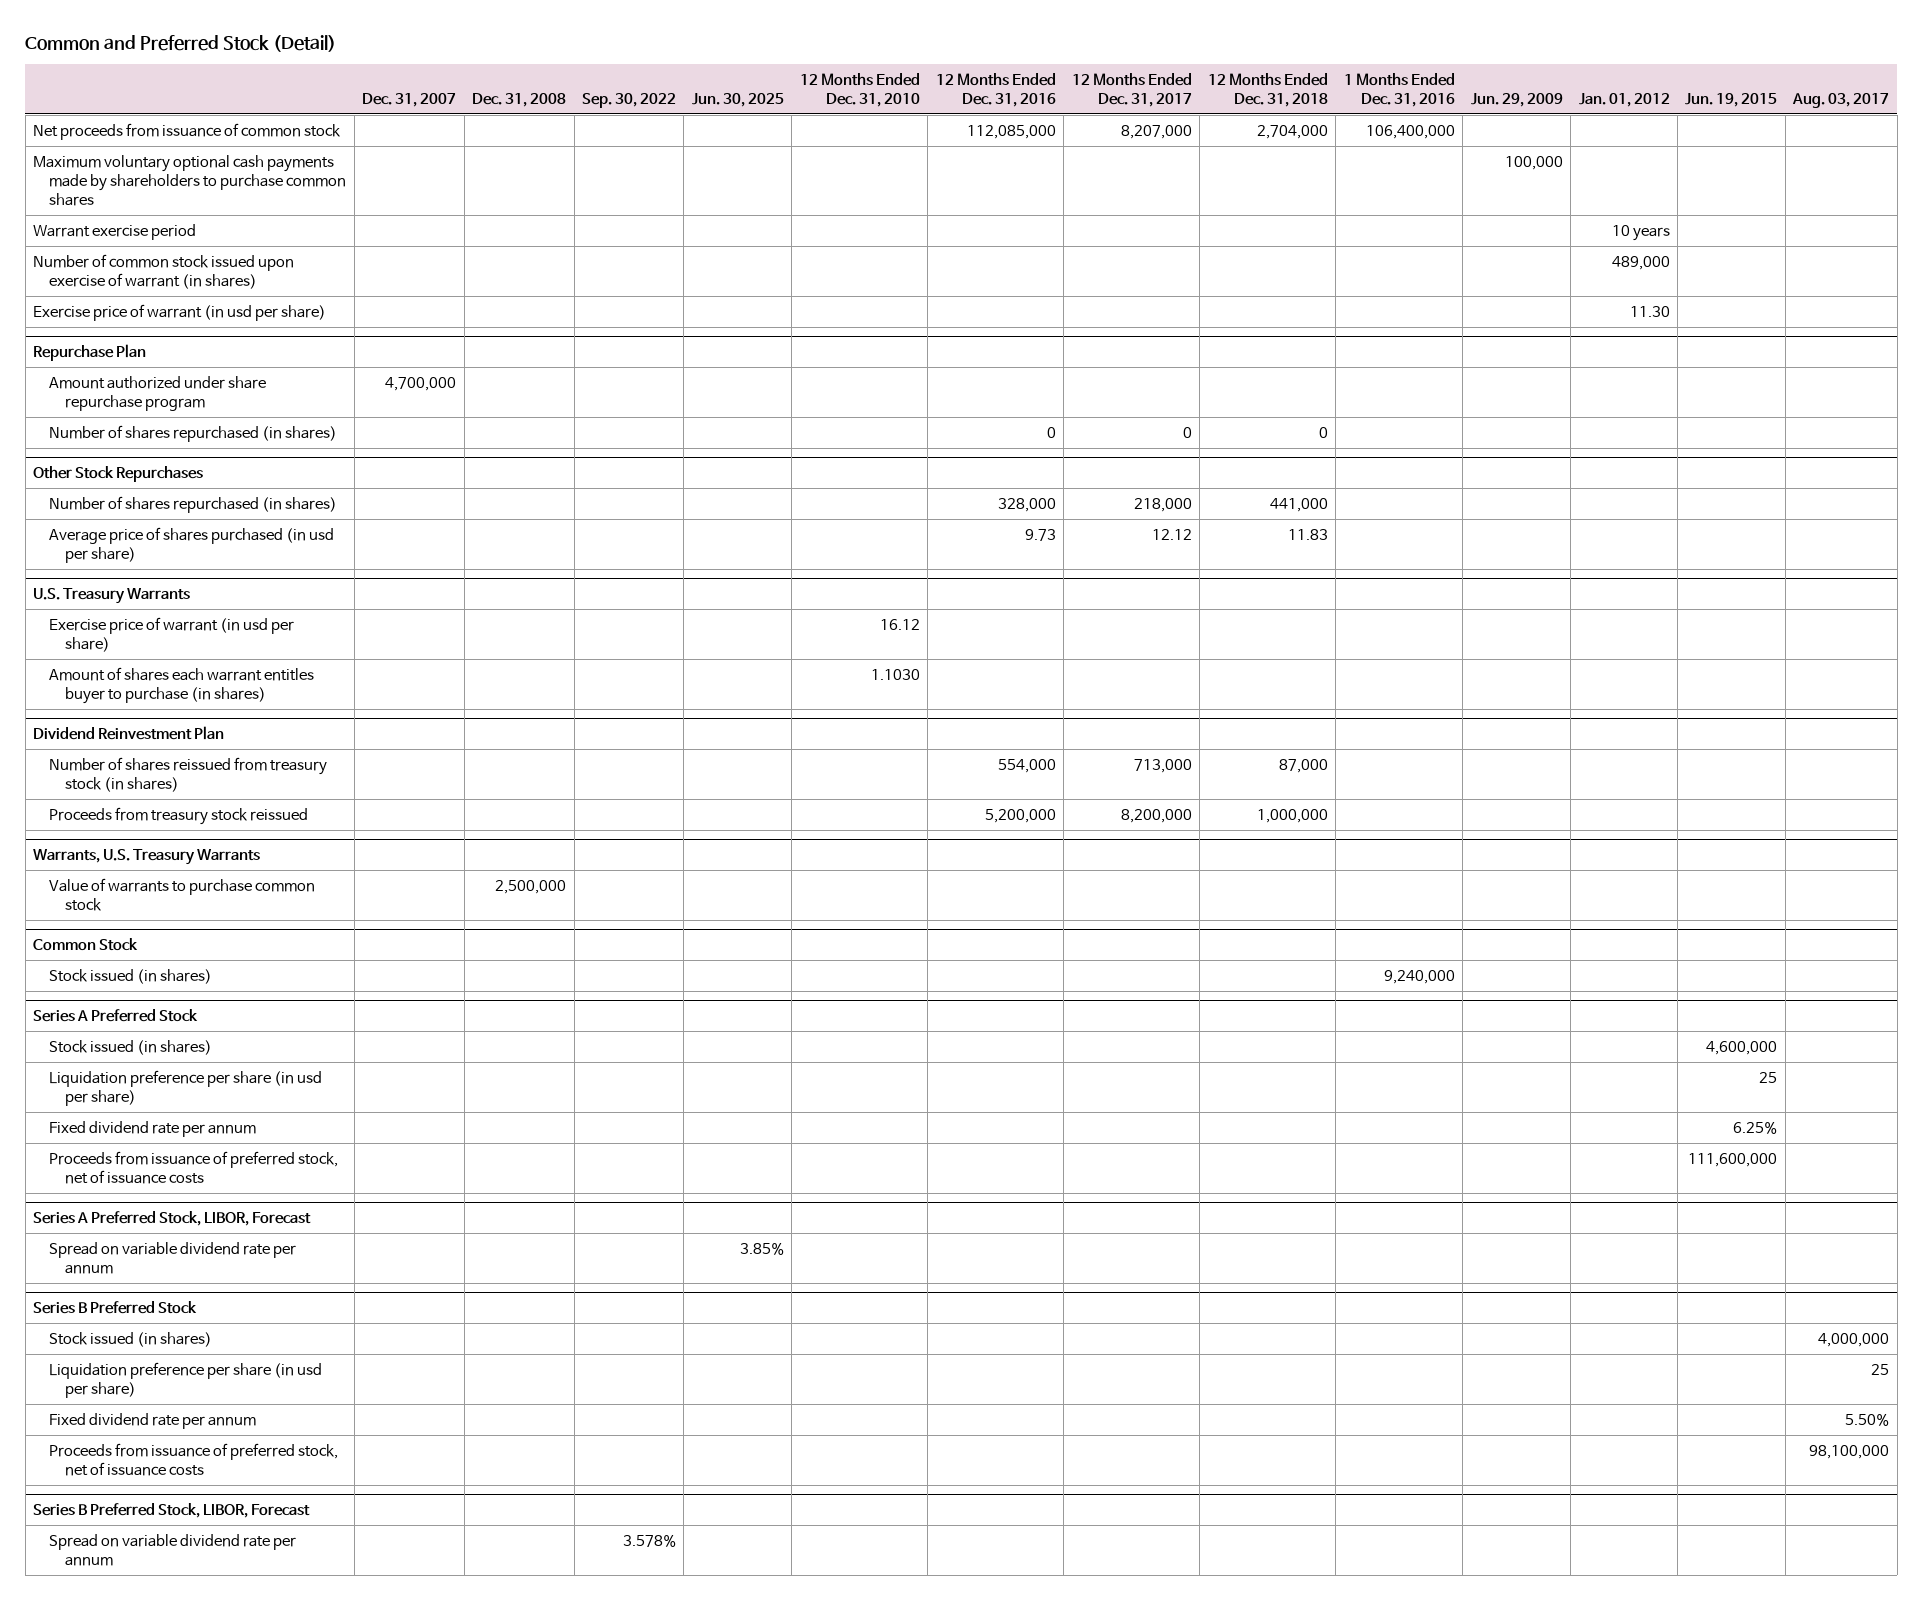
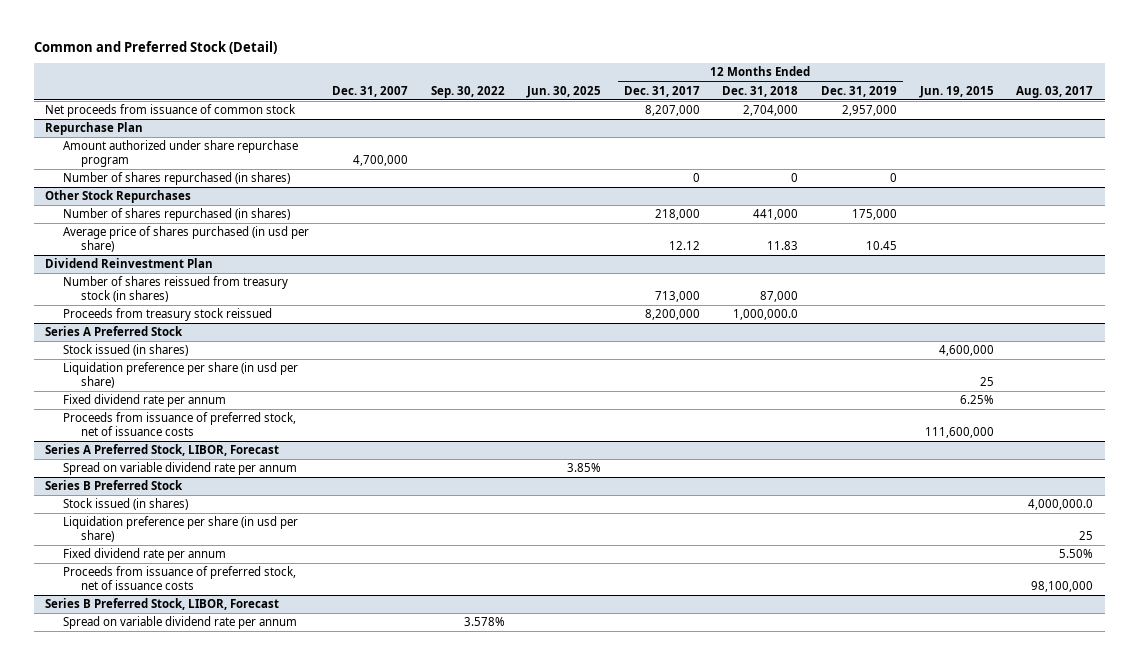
[472,92,567,107] Dec. 31, 2008 -> none
[799,72,920,107] 12 Months Ended Dec. 31, 2010 -> none
[935,72,1056,107] 12 Months Ended Dec. 31, 2016 -> none
[1343,72,1455,107] 1 Months Ended Dec. 31, 2016 -> none
[1470,92,1563,107] Jun. 29, 2009 -> none
[1578,92,1670,107] Jan. 01, 2012 -> none
none -> [820,85,897,97] Dec. 31, 2019
[33,154,347,206] Maximum voluntary optional cash payments made by shareholders to purchase common shares -> none
[33,223,197,240] Warrant exercise period -> none
[33,253,295,289] Number of common stock issued upon exercise of warrant (in shares) -> none
[33,303,327,321] Exercise price of warrant (in usd per share) -> none
[33,588,191,605] U.S. Treasury Warrants -> none
[49,616,295,652] Exercise price of warrant (in usd per share) -> none
[49,666,315,704] Amount of shares each warrant entitles buyer to purchase (in shares) -> none
[33,849,261,866] Warrants, U.S. Treasury Warrants -> none
[49,877,316,911] Value of warrants to purchase common stock -> none
[33,938,139,952] Common Stock -> none
[49,968,213,984] Stock issued (in shares) -> none
[1256,808,1328,823] 1,000,000 -> [733,309,799,321] 1,000,000.0
[1818,1332,1890,1347] 4,000,000 -> [1028,499,1094,511] 4,000,000.0

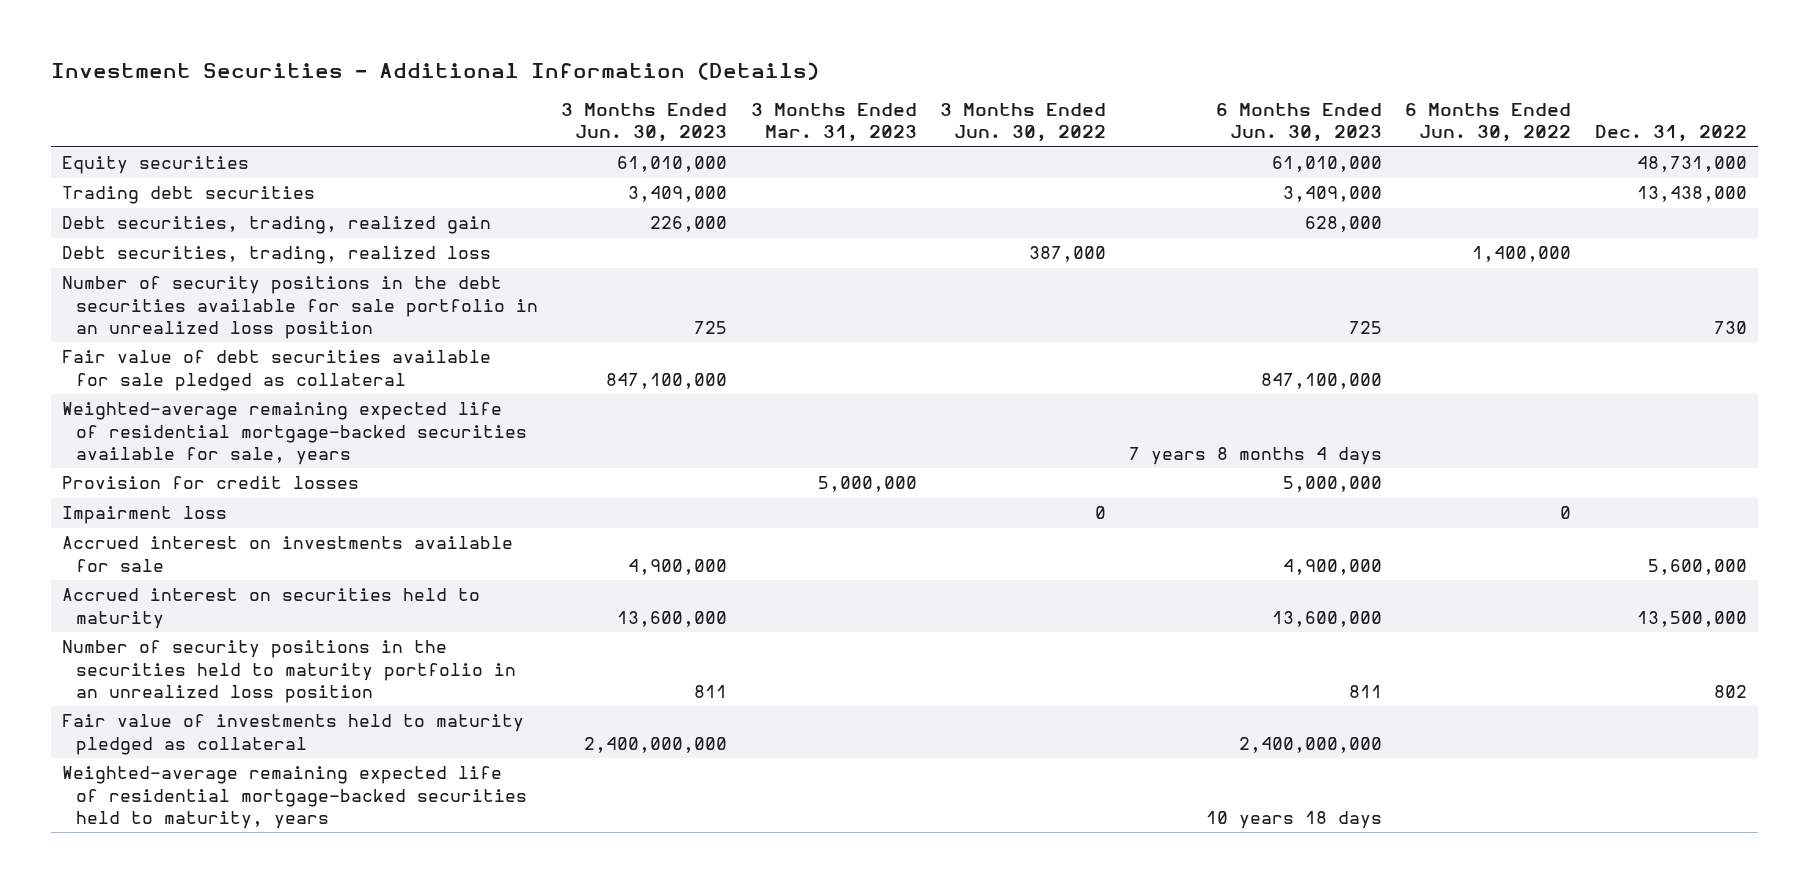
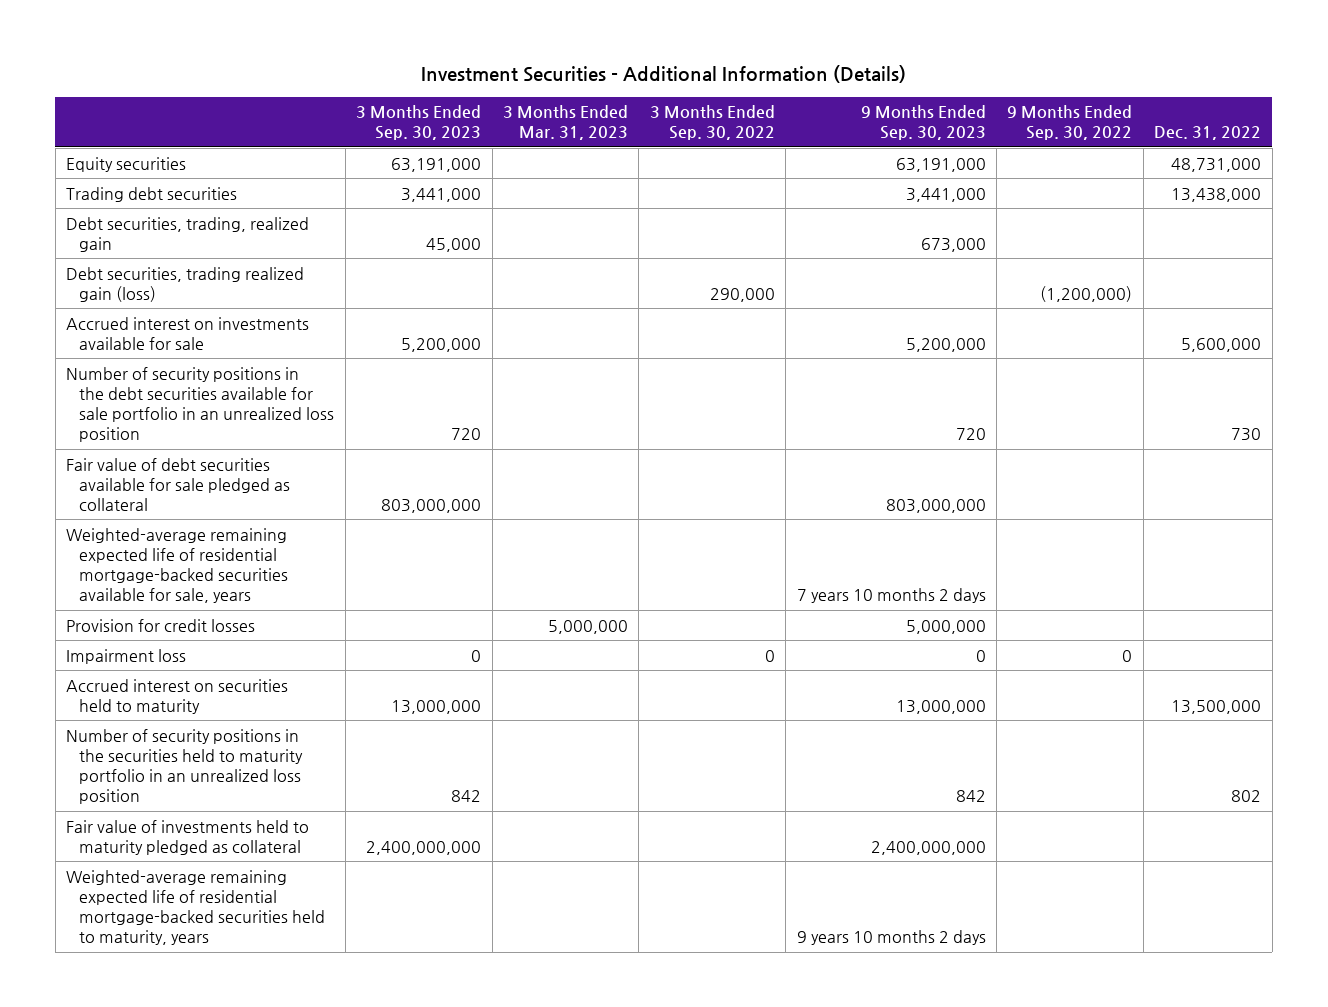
[561,103,728,143] 3 Months Ended Jun. 30, 2023 -> none
[939,103,1106,143] 3 Months Ended Jun. 30, 2022 -> none
[1216,103,1383,143] 6 Months Ended Jun. 30, 2023 -> none
[1405,103,1572,143] 6 Months Ended Jun. 30, 2022 -> none
none -> [356,105,482,141] 3 Months Ended Sep. 30, 2023
none -> [649,105,775,141] 3 Months Ended Sep. 30, 2022
none -> [860,105,986,141] 9 Months Ended Sep. 30, 2023
none -> [1007,105,1133,141] 9 Months Ended Sep. 30, 2022
[62,246,492,265] Debt securities, trading, realized loss -> [66,266,305,302] Debt securities, trading realized gain (loss)
[62,536,514,572] Accrued interest on investments available for sale -> [66,316,310,350] Accrued interest on investments available for sale

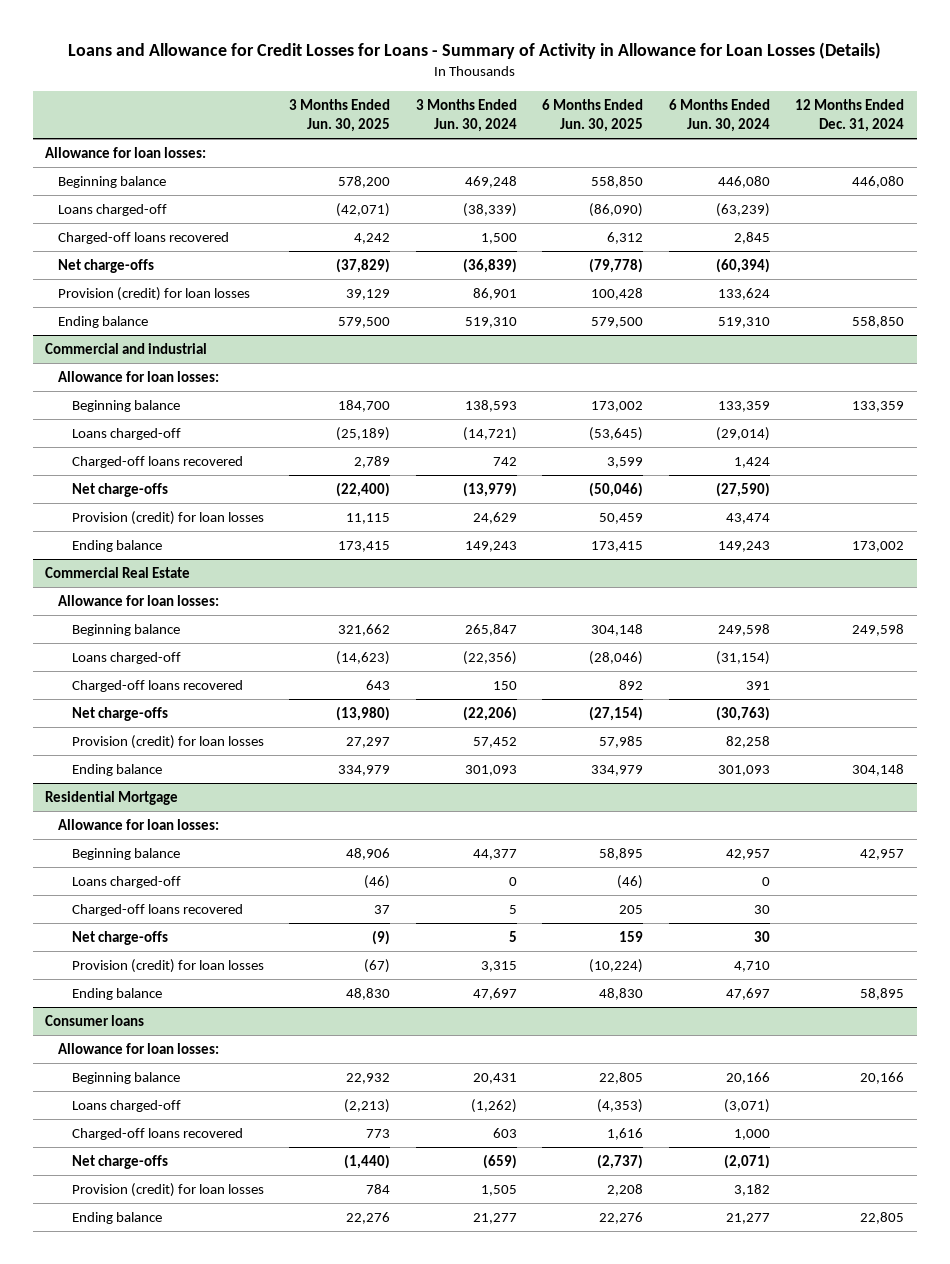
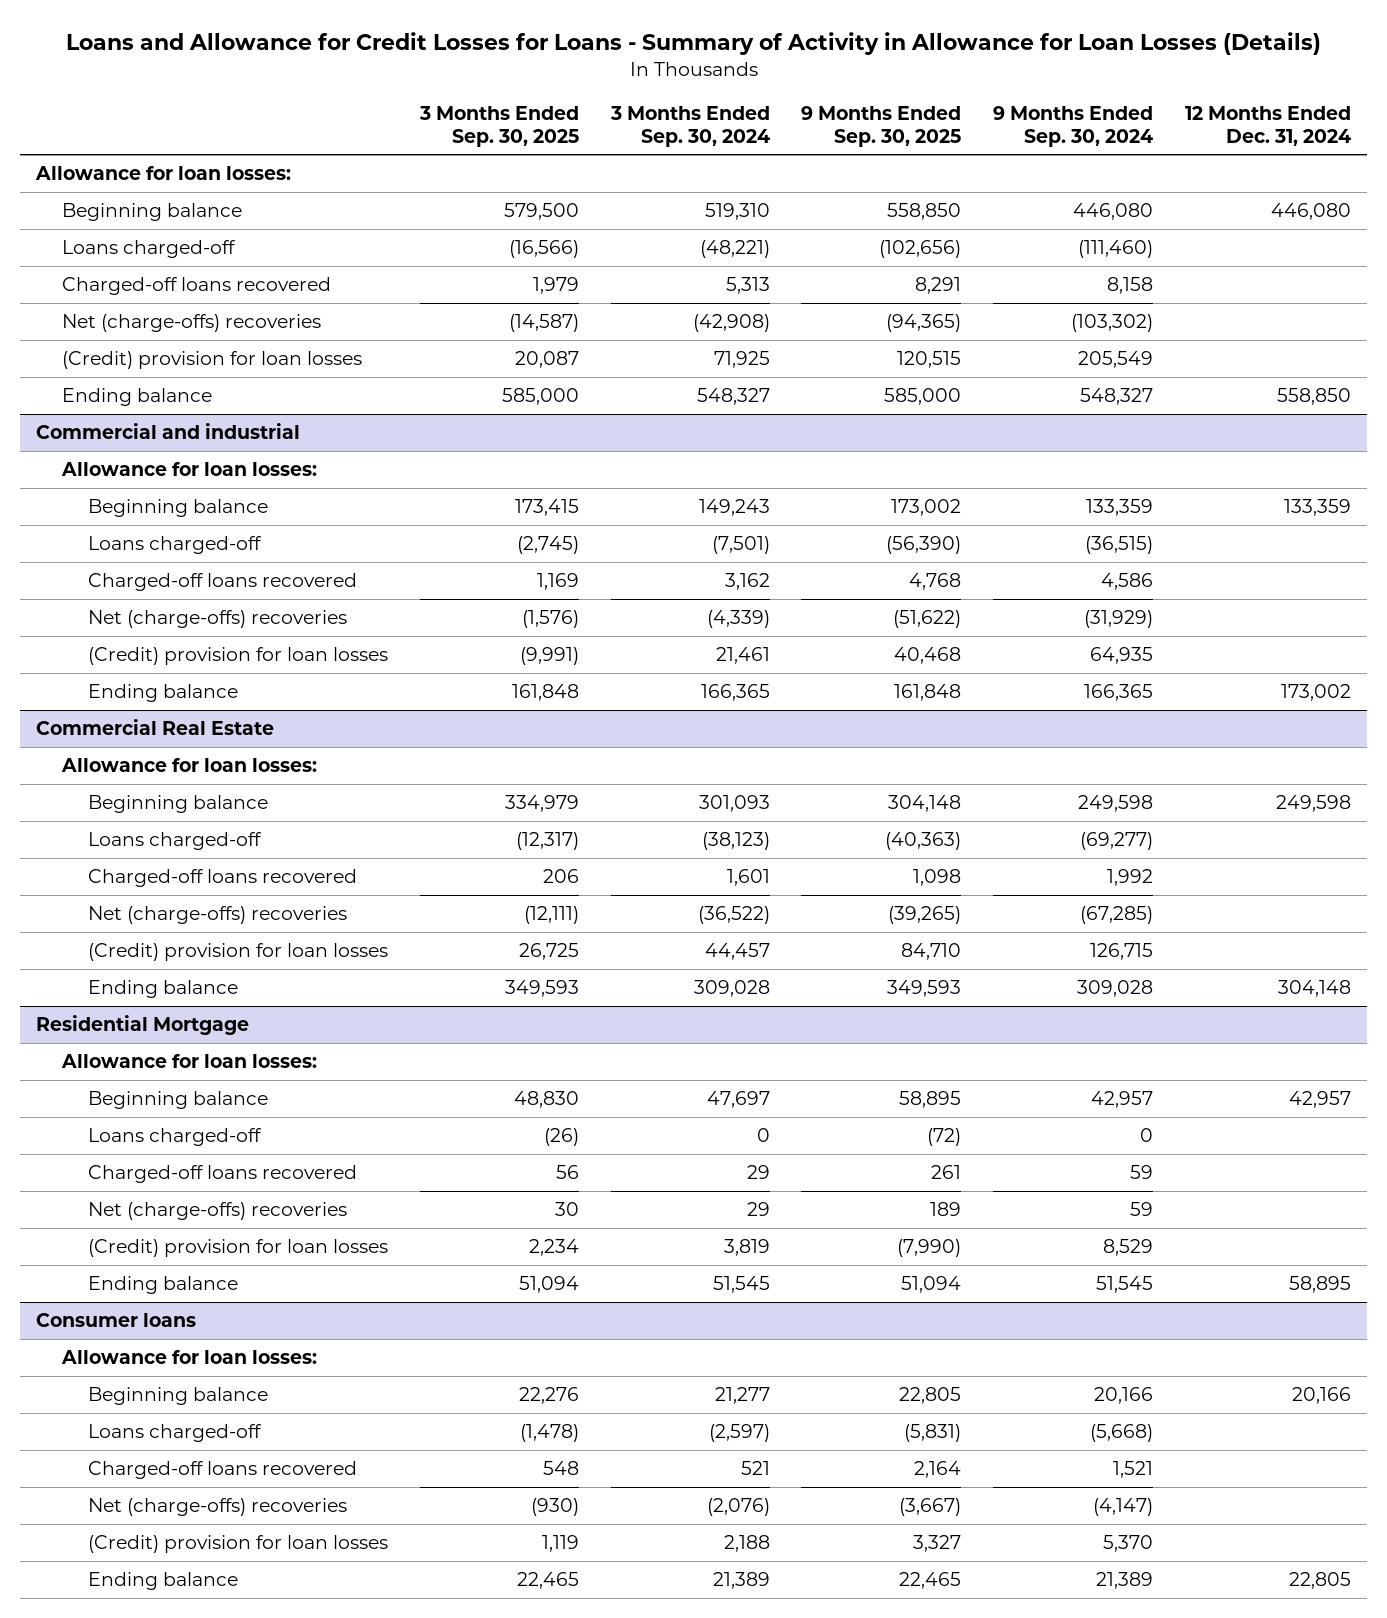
[289,99,391,132] 3 Months Ended Jun. 30, 2025 -> none
[415,99,517,132] 3 Months Ended Jun. 30, 2024 -> none
[542,99,644,132] 6 Months Ended Jun. 30, 2025 -> none
[668,99,770,132] 6 Months Ended Jun. 30, 2024 -> none
none -> [418,106,579,147] 3 Months Ended Sep. 30, 2025
none -> [609,106,770,147] 3 Months Ended Sep. 30, 2024
none -> [801,106,962,147] 9 Months Ended Sep. 30, 2025
none -> [993,106,1154,147] 9 Months Ended Sep. 30, 2024
[58,259,155,274] Net charge-offs -> [62,314,322,333] Net (charge-offs) recoveries
[58,287,251,302] Provision (credit) for loan losses -> [62,351,363,370] (Credit) provision for loan losses
[71,483,168,498] Net charge-offs -> [88,610,348,629] Net (charge-offs) recoveries
[71,511,264,526] Provision (credit) for loan losses -> [88,647,389,666] (Credit) provision for loan losses
[71,707,168,722] Net charge-offs -> [88,906,348,925] Net (charge-offs) recoveries
[71,735,264,750] Provision (credit) for loan losses -> [88,943,389,962] (Credit) provision for loan losses
[71,931,168,946] Net charge-offs -> [88,1202,348,1221] Net (charge-offs) recoveries
[71,959,264,974] Provision (credit) for loan losses -> [88,1239,389,1258] (Credit) provision for loan losses
[71,1155,168,1170] Net charge-offs -> [88,1498,348,1517] Net (charge-offs) recoveries
[71,1183,264,1198] Provision (credit) for loan losses -> [88,1535,389,1554] (Credit) provision for loan losses

